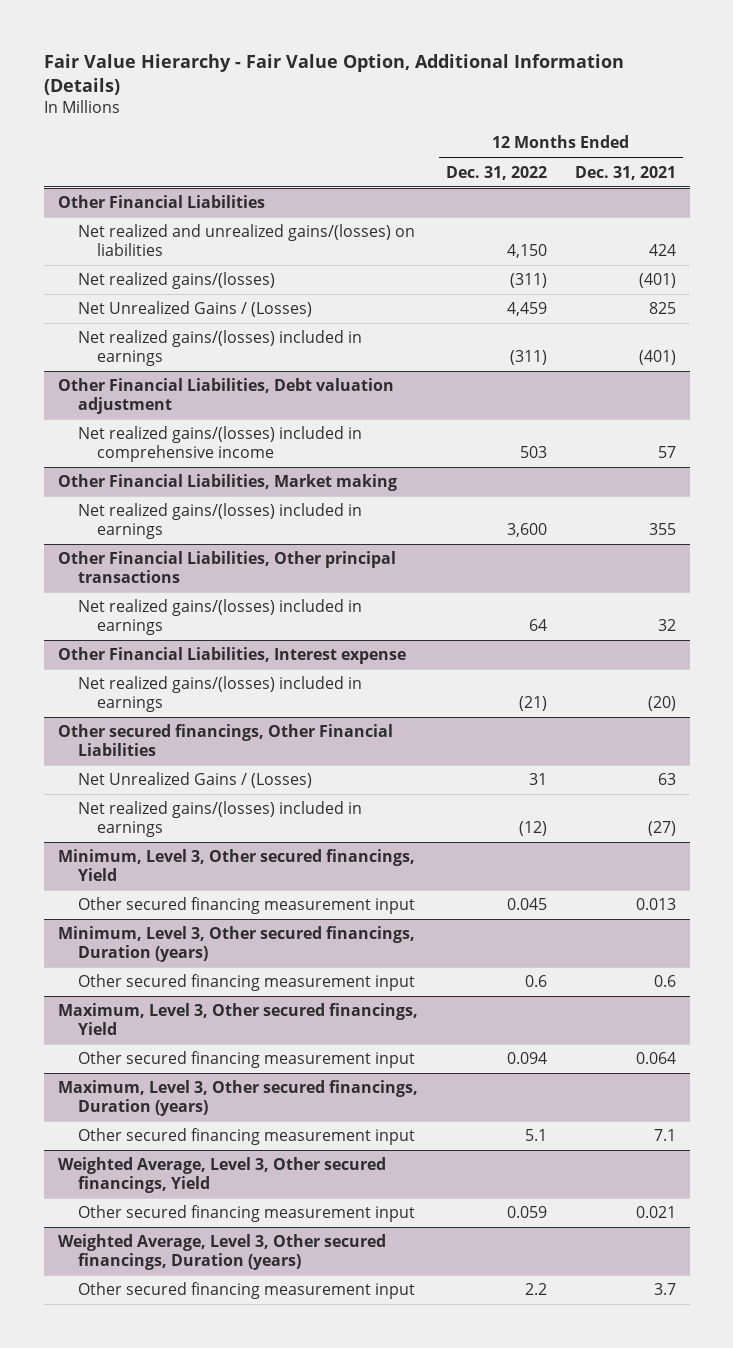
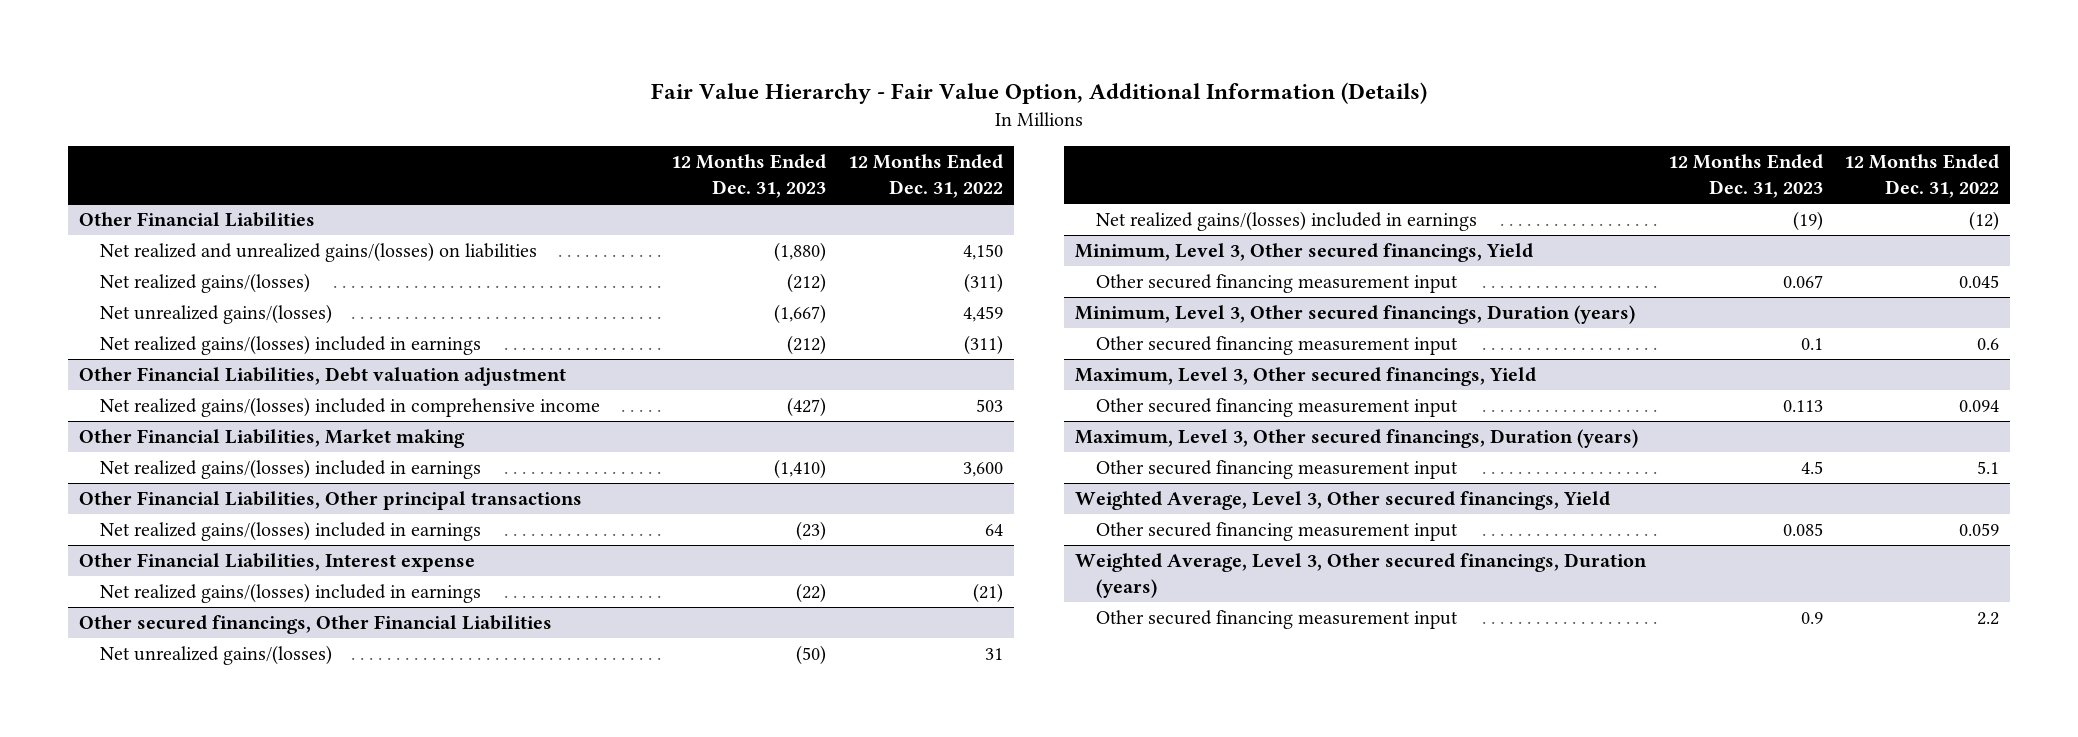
[574,165,676,180] Dec. 31, 2021 -> none
none -> [671,154,827,199] 12 Months Ended Dec. 31, 2023
[77,301,312,318] Net Unrealized Gains / (Losses) -> [99,304,332,325] Net unrealized gains/(losses)
[77,772,312,789] Net Unrealized Gains / (Losses) -> [99,645,332,666] Net unrealized gains/(losses)

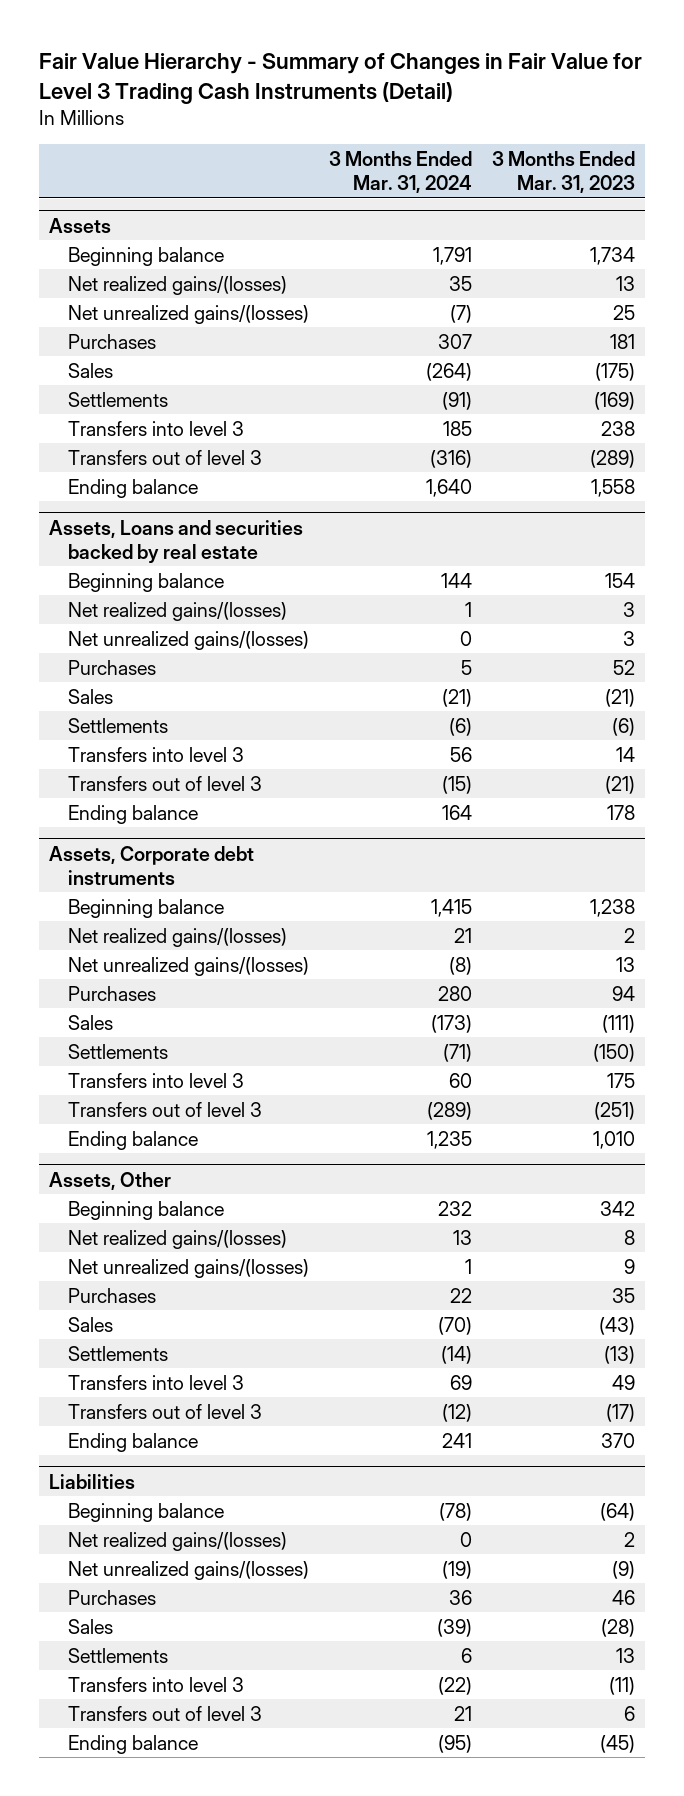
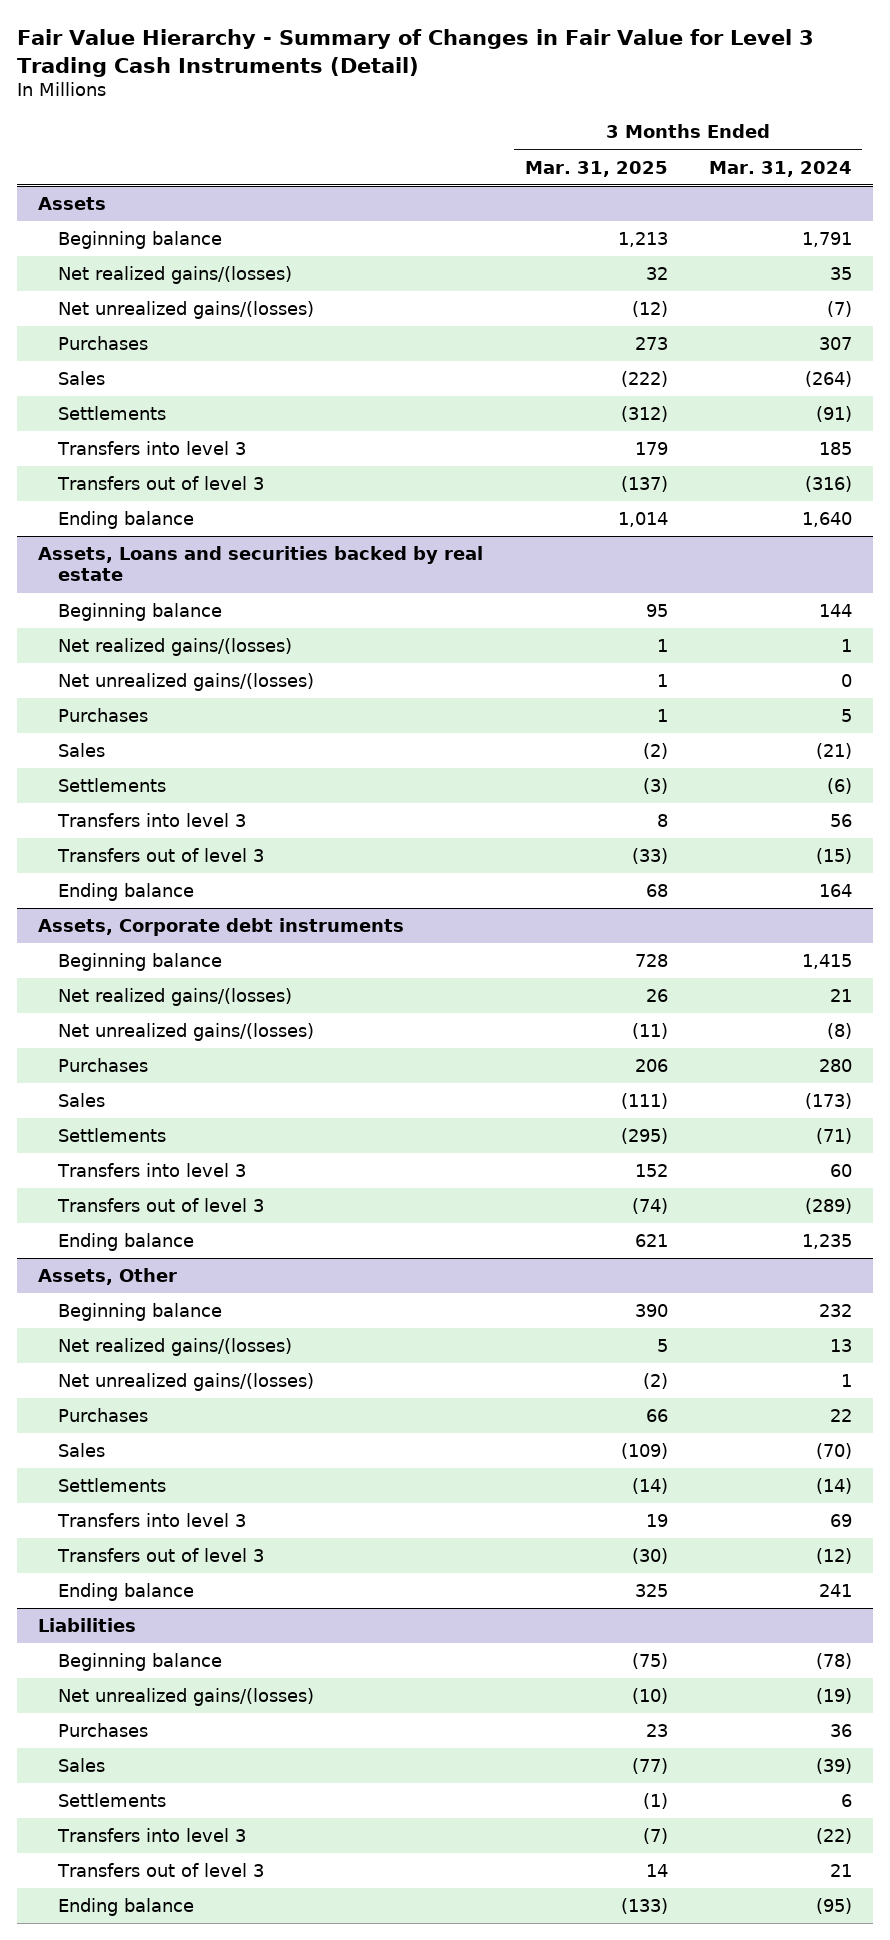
[492,151,636,194] 3 Months Ended Mar. 31, 2023 -> none
none -> [524,160,668,177] Mar. 31, 2025
[68,1531,288,1551] Net realized gains/(losses) -> none

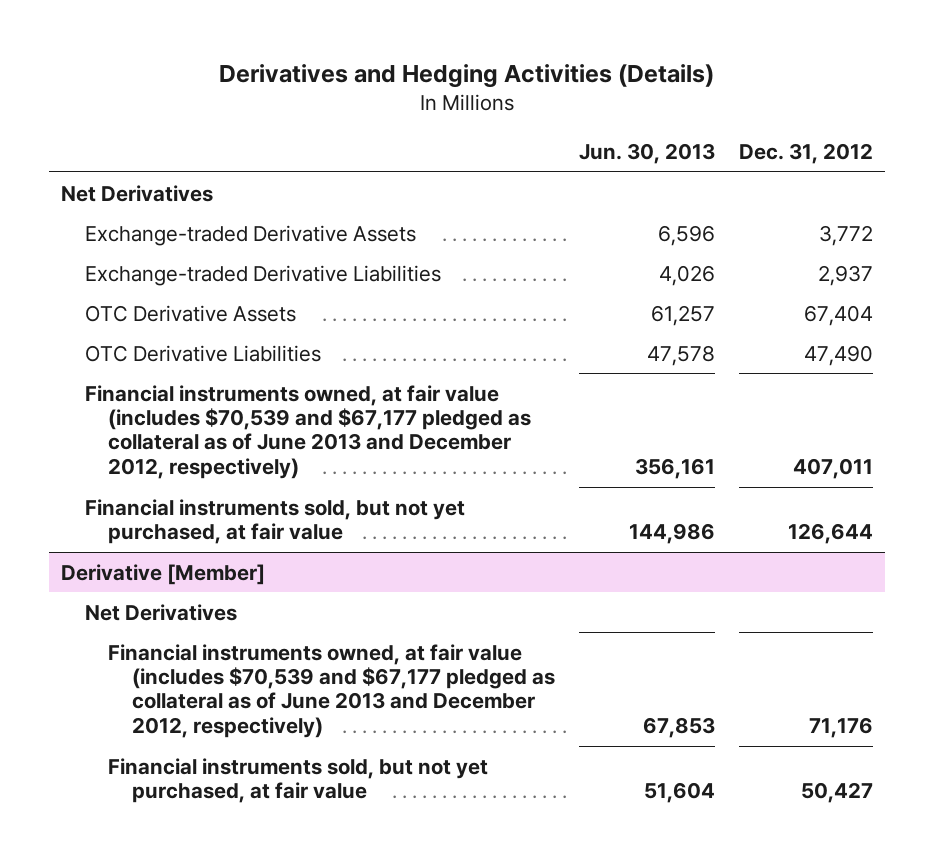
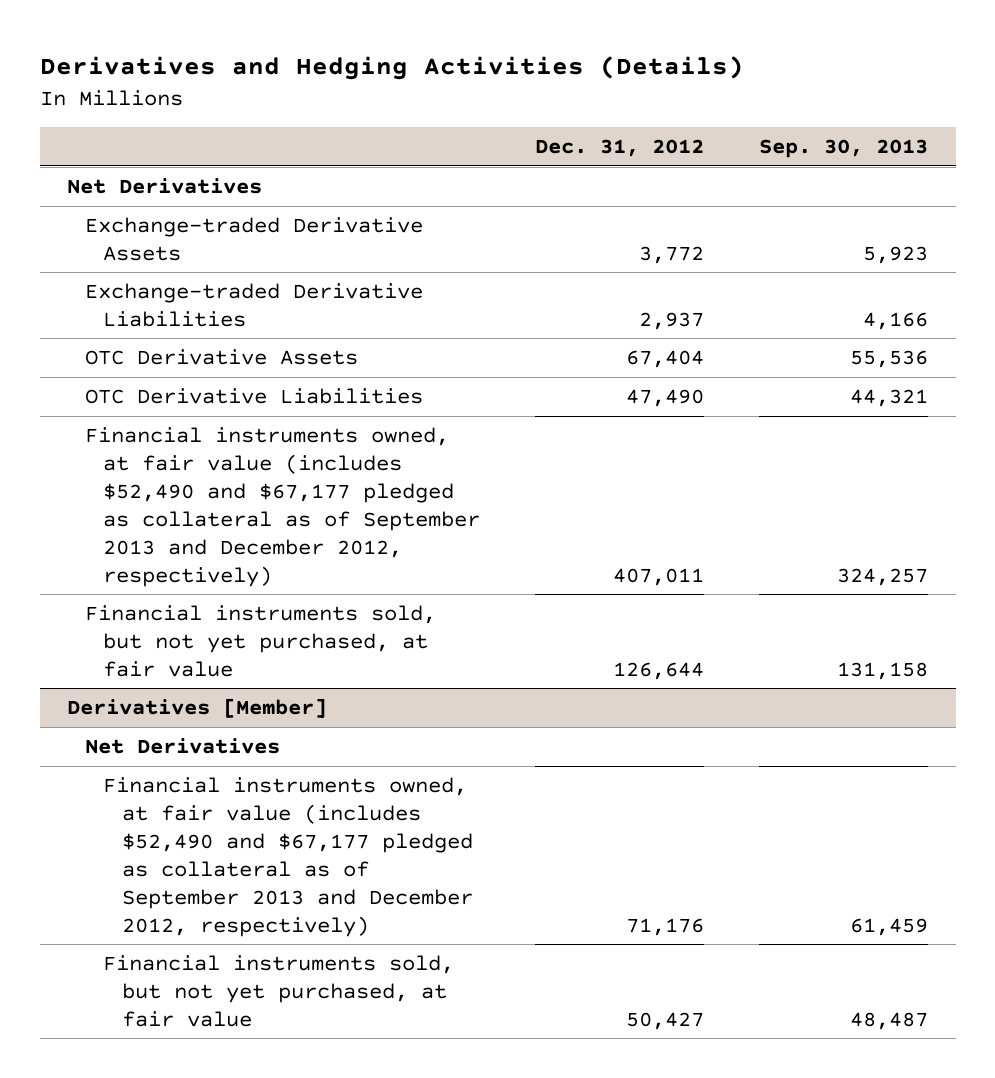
[578,143,715,165] Jun. 30, 2013 -> none
none -> [759,139,929,159] Sep. 30, 2013
[84,384,532,479] Financial instruments owned, at fair value (includes $70,539 and $67,177 pledged as collateral as of June 2013 and December 2012, respectively) -> [85,426,481,587] Financial instruments owned, at fair value (includes $52,490 and $67,177 pledged as collateral as of September 2013 and December 2012, respectively)
[60,563,265,585] Derivative [Member] -> none
none -> [66,697,327,718] Derivatives [Member]
[108,643,556,738] Financial instruments owned, at fair value (includes $70,539 and $67,177 pledged as collateral as of June 2013 and December 2012, respectively) -> [103,776,473,937] Financial instruments owned, at fair value (includes $52,490 and $67,177 pledged as collateral as of September 2013 and December 2012, respectively)

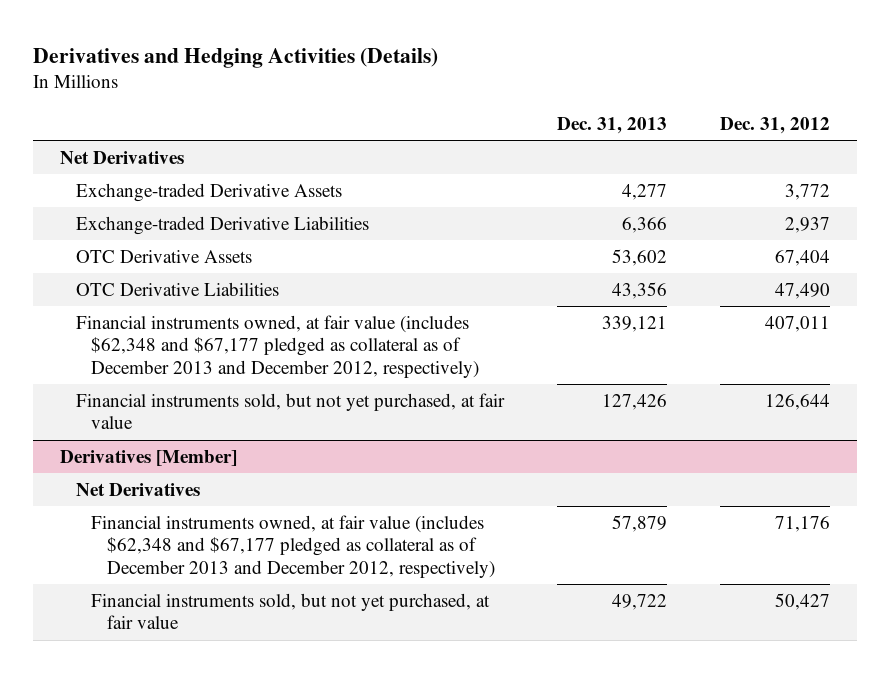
[759,139,929,159] Sep. 30, 2013 -> none
none -> [557,116,668,134] Dec. 31, 2013
[85,426,481,587] Financial instruments owned, at fair value (includes $52,490 and $67,177 pledged as collateral as of September 2013 and December 2012, respectively) -> [75,314,480,379] Financial instruments owned, at fair value (includes $62,348 and $67,177 pledged as collateral as of December 2013 and December 2012, respectively)
[103,776,473,937] Financial instruments owned, at fair value (includes $52,490 and $67,177 pledged as collateral as of September 2013 and December 2012, respectively) -> [91,514,495,579] Financial instruments owned, at fair value (includes $62,348 and $67,177 pledged as collateral as of December 2013 and December 2012, respectively)

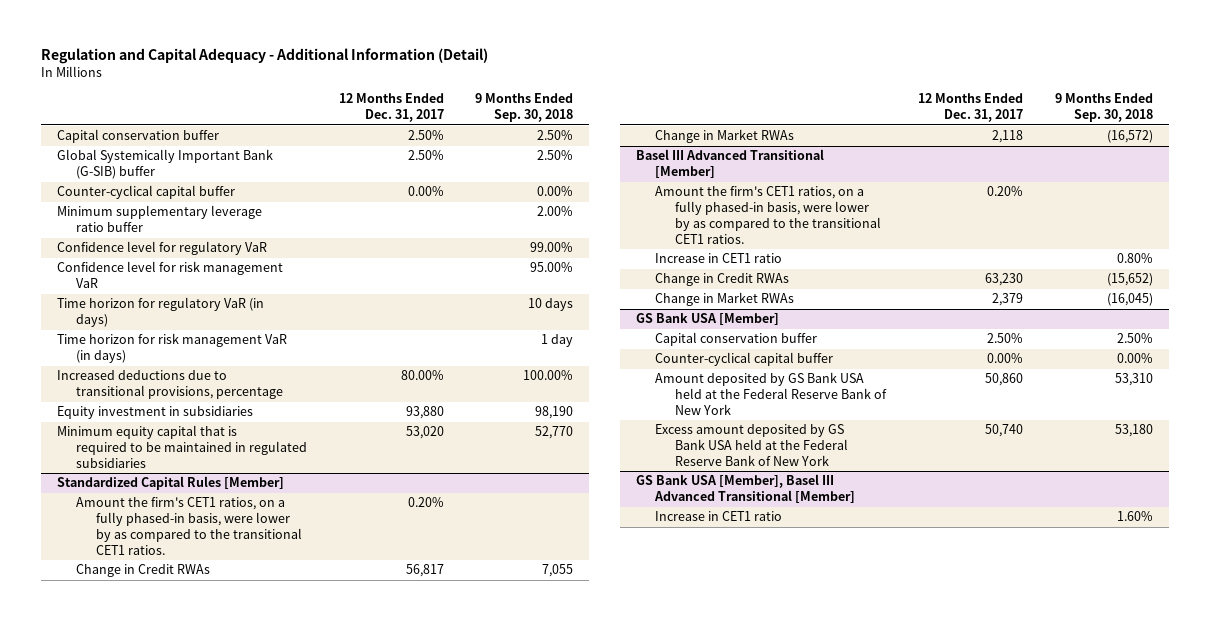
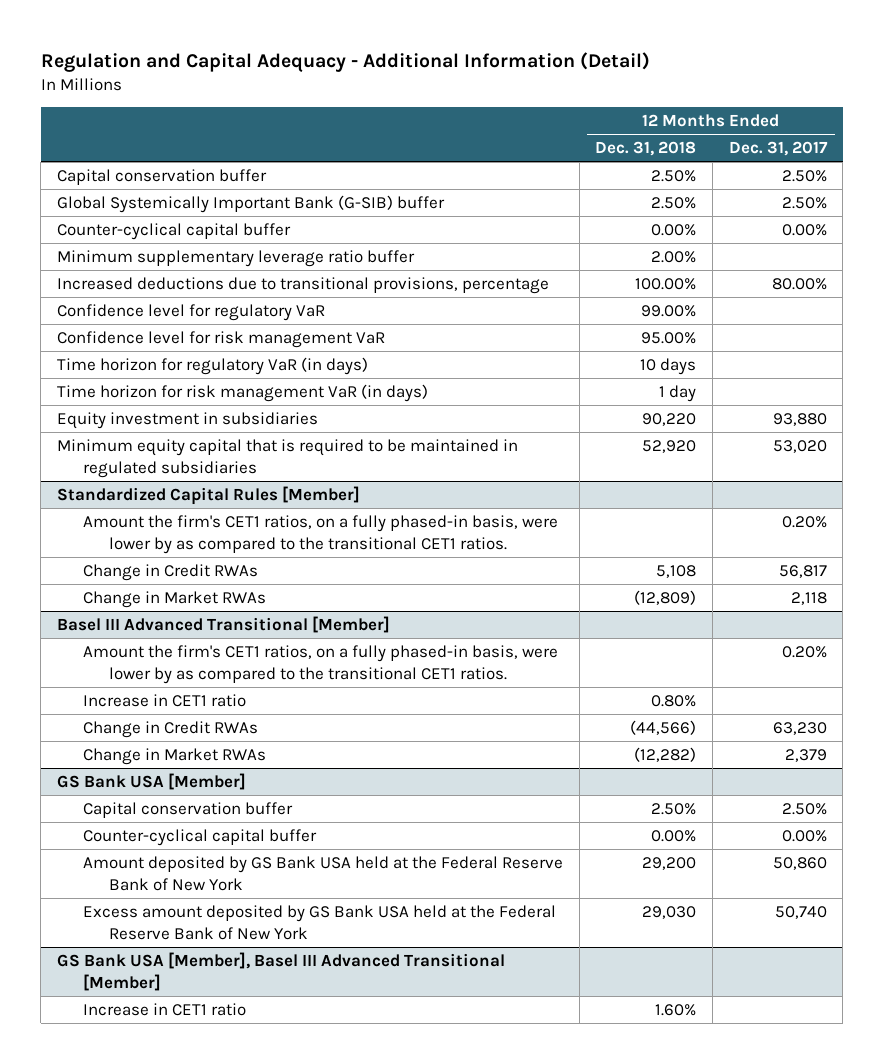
[475,93,574,123] 9 Months Ended Sep. 30, 2018 -> none
none -> [595,141,697,157] Dec. 31, 2018
[56,370,284,400] Increased deductions due to transitional provisions, percentage -> [56,277,549,295] Increased deductions due to transitional provisions, percentage

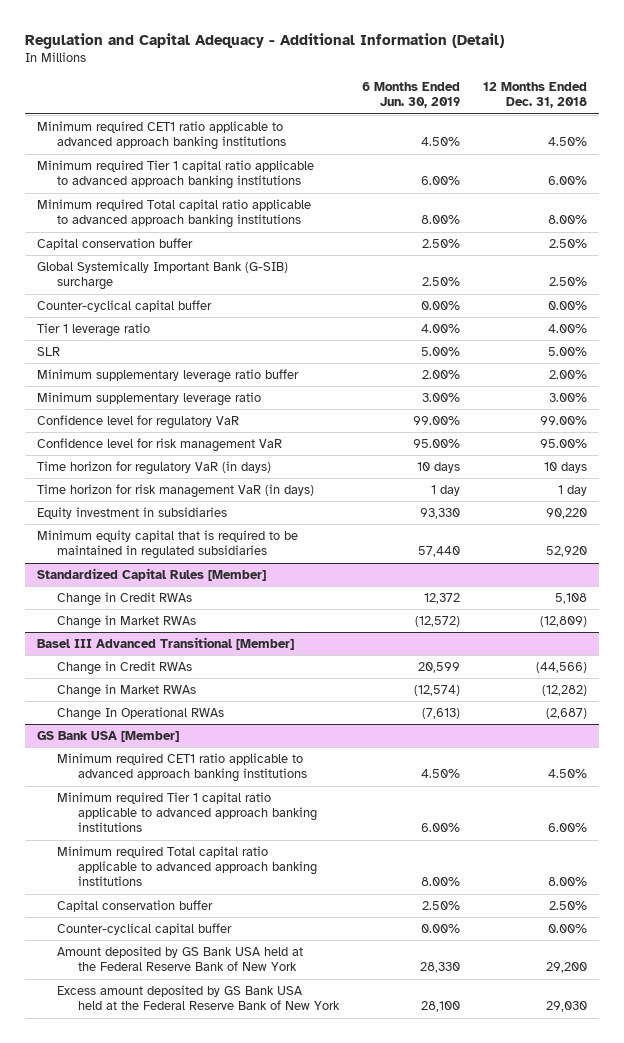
[728,141,828,157] Dec. 31, 2017 -> none
none -> [361,82,460,109] 6 Months Ended Jun. 30, 2019
none -> [36,121,287,151] Minimum required CET1 ratio applicable to advanced approach banking institutions
none -> [36,160,314,190] Minimum required Tier 1 capital ratio applicable to advanced approach banking institutions
none -> [36,199,311,229] Minimum required Total capital ratio applicable to advanced approach banking institutions
[56,195,445,214] Global Systemically Important Bank (G-SIB) buffer -> [36,261,288,291] Global Systemically Important Bank (G-SIB) surcharge
none -> [36,323,150,338] Tier 1 leverage ratio
none -> [36,347,60,357] SLR
[56,277,549,295] Increased deductions due to transitional provisions, percentage -> none
none -> [36,392,261,407] Minimum supplementary leverage ratio
[82,515,558,555] Amount the firm's CET1 ratios, on a fully phased-in basis, were lower by as compared to the transitional CET1 ratios. -> none
[82,645,558,685] Amount the firm's CET1 ratios, on a fully phased-in basis, were lower by as compared to the transitional CET1 ratios. -> none
[82,694,246,708] Increase in CET1 ratio -> none
none -> [57,707,225,722] Change In Operational RWAs
none -> [57,753,307,783] Minimum required CET1 ratio applicable to advanced approach banking institutions
none -> [57,792,317,833] Minimum required Tier 1 capital ratio applicable to advanced approach banking institutions
none -> [57,846,317,887] Minimum required Total capital ratio applicable to advanced approach banking institutions
[56,952,505,992] GS Bank USA [Member], Basel III Advanced Transitional [Member] -> none
[82,1003,246,1017] Increase in CET1 ratio -> none

